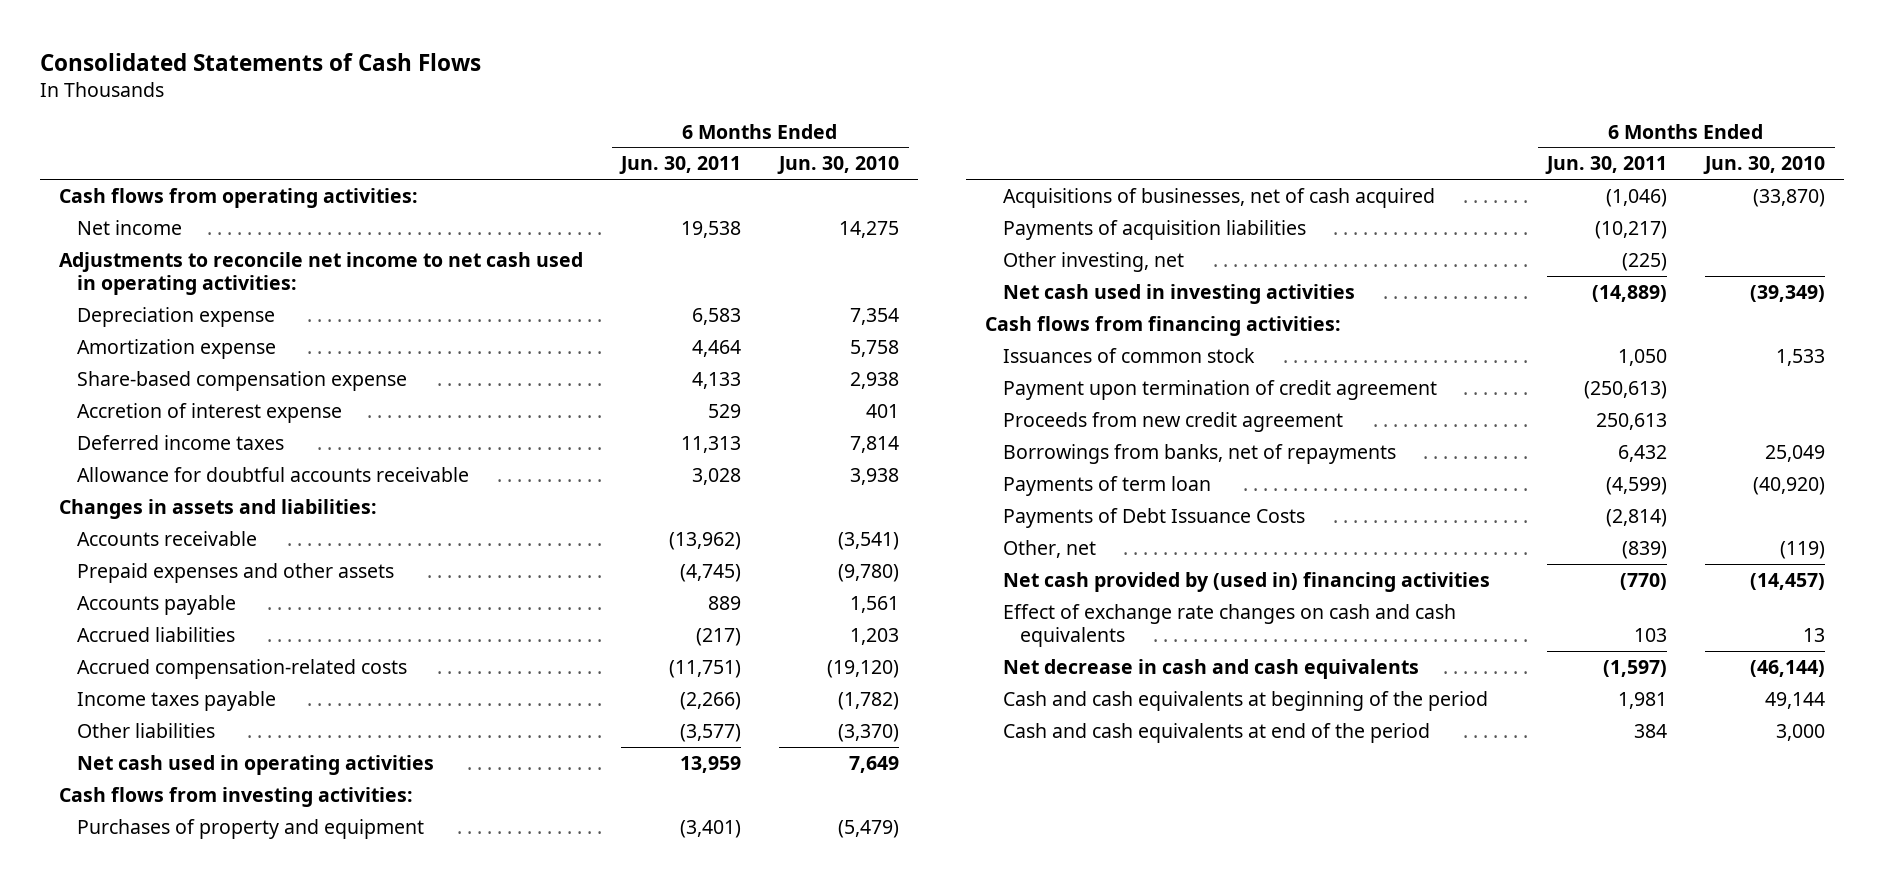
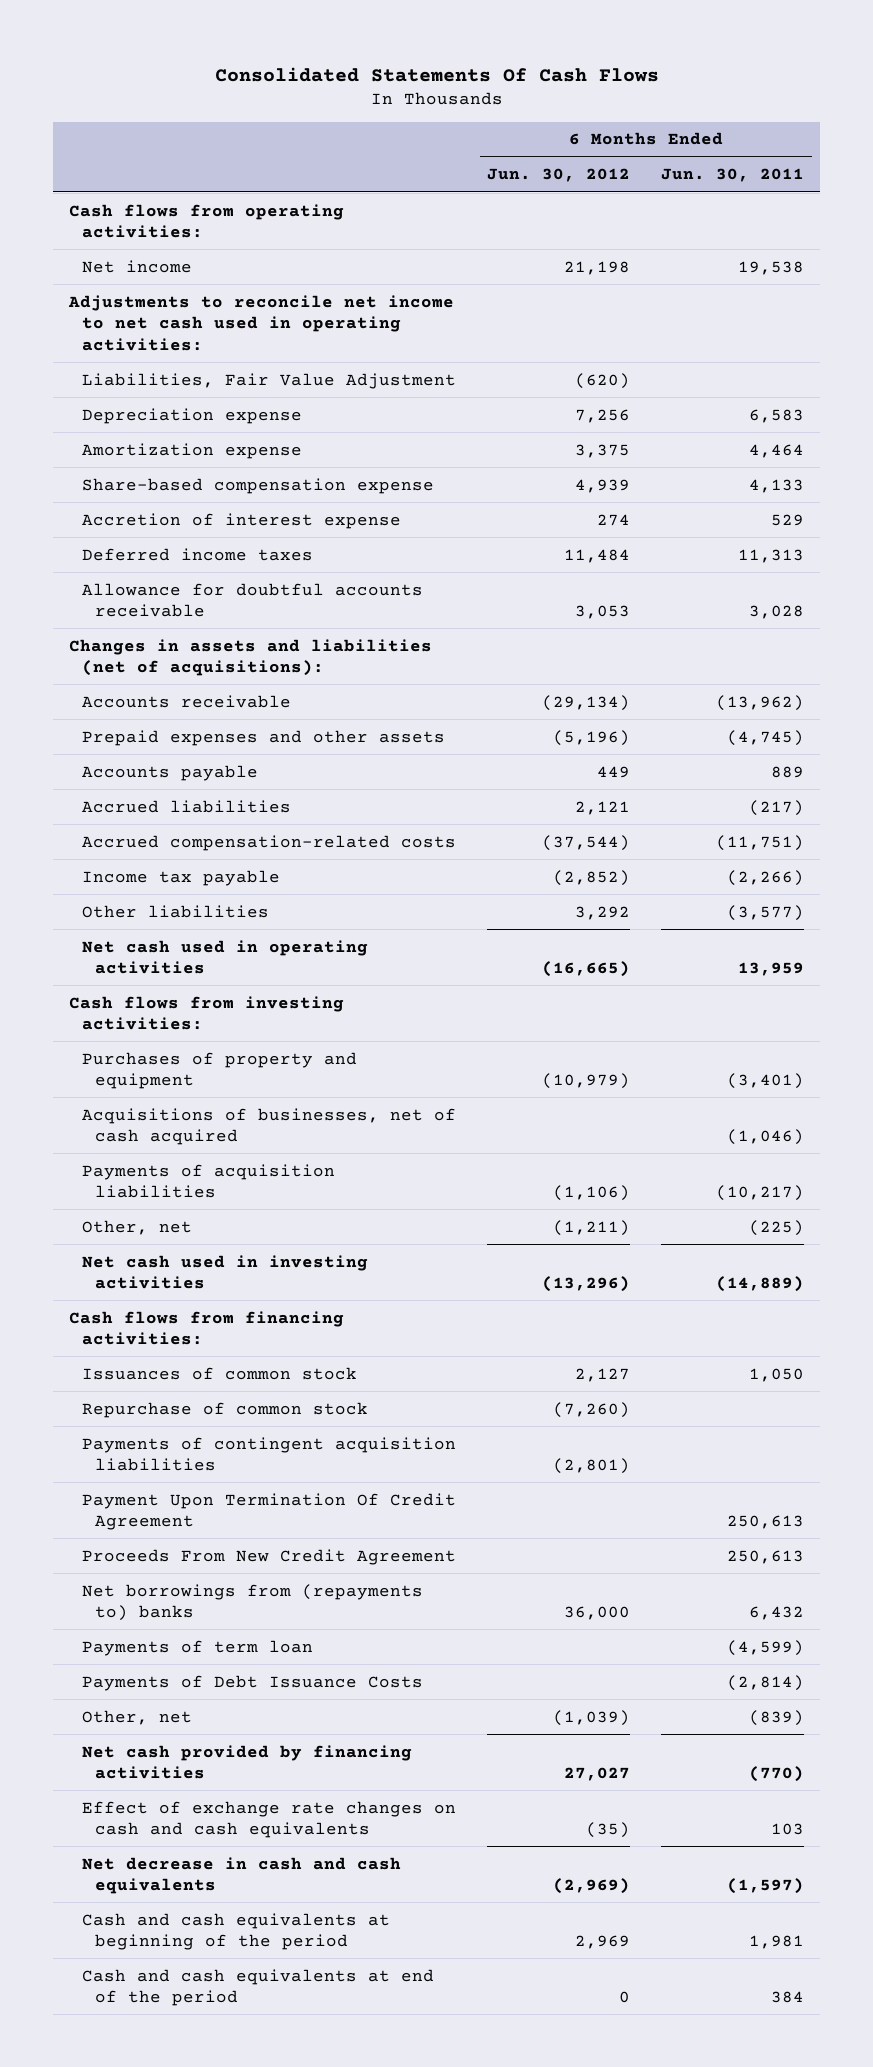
[40,52,482,71] Consolidated Statements of Cash Flows -> [214,66,659,82] Consolidated Statements Of Cash Flows
[777,156,900,175] Jun. 30, 2010 -> none
none -> [487,168,631,183] Jun. 30, 2012
none -> [82,372,457,389] Liabilities, Fair Value Adjustment
[59,498,378,519] Changes in assets and liabilities: -> [68,638,432,677] Changes in assets and liabilities (net of acquisitions):
[76,690,276,711] Income taxes payable -> [82,869,281,886] Income tax payable
[1002,251,1184,272] Other investing, net -> [82,1219,193,1235] Other, net
none -> [82,1401,369,1418] Repurchase of common stock
none -> [82,1436,457,1472] Payments of contingent acquisition liabilities
[1002,379,1437,400] Payment upon termination of credit agreement -> [82,1492,457,1531] Payment Upon Termination Of Credit Agreement
[1584,380,1668,399] (250,613) -> [727,1515,805,1530] 250,613
[1002,411,1343,432] Proceeds from new credit agreement -> [82,1548,457,1565] Proceeds From New Credit Agreement
[1002,443,1396,464] Borrowings from banks, net of repayments -> [82,1583,424,1622] Net borrowings from (repayments to) banks
[1002,571,1490,592] Net cash provided by (used in) financing activities -> [82,1744,413,1780] Net cash provided by financing activities

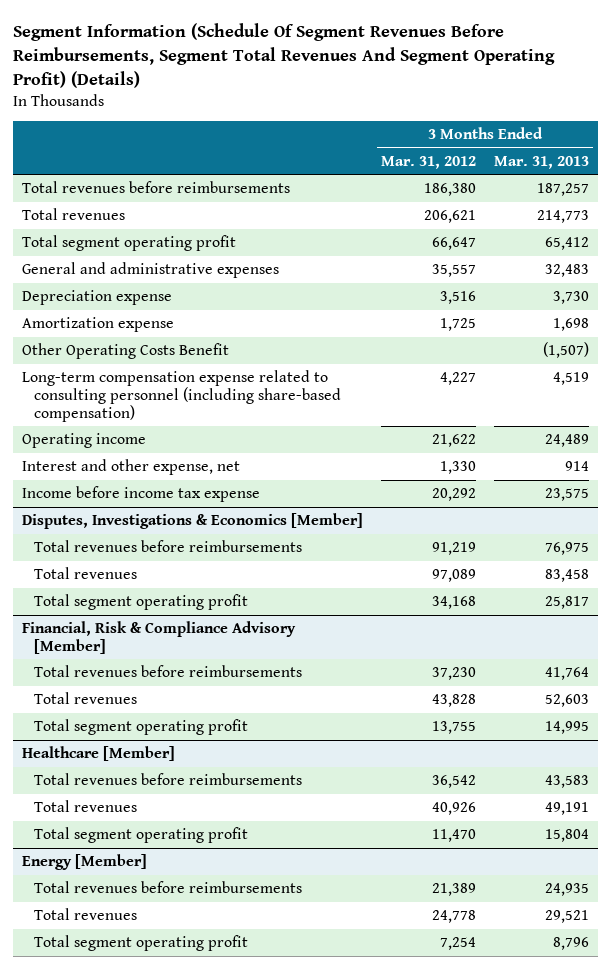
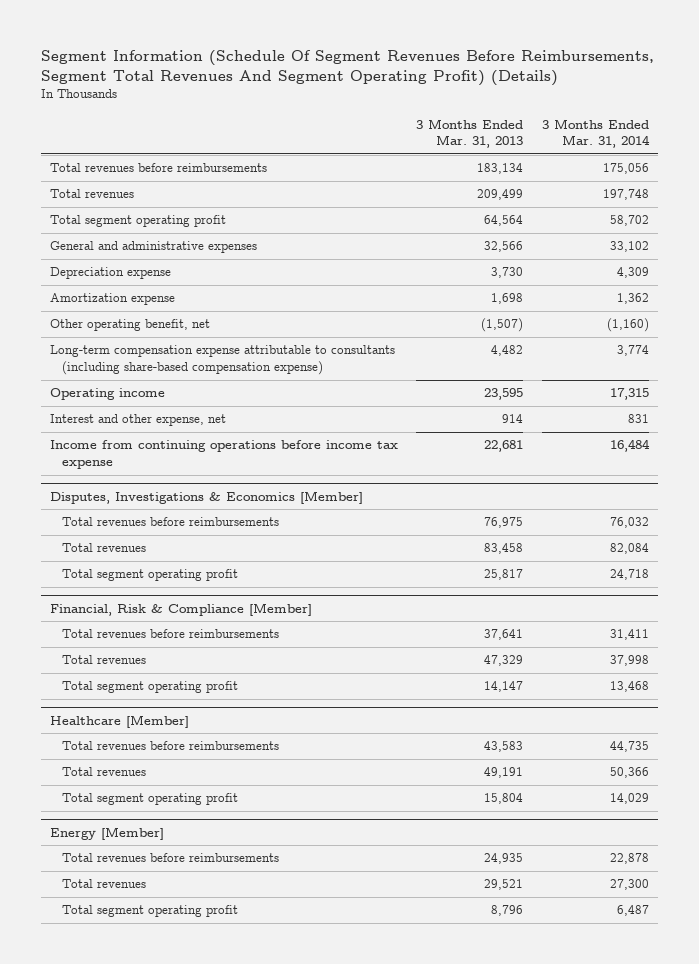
[381,155,477,169] Mar. 31, 2012 -> none
none -> [541,118,650,149] 3 Months Ended Mar. 31, 2014
[536,183,589,197] 187,257 -> [477,163,524,175] 183,134
[536,210,589,224] 214,773 -> [477,189,524,201] 209,499
[544,237,589,251] 65,412 -> [484,215,524,227] 64,564
[544,264,589,278] 32,483 -> [484,241,524,253] 32,566
[22,343,230,360] Other Operating Costs Benefit -> [49,319,210,332] Other operating benefit, net
[22,370,341,422] Long-term compensation expense related to consulting personnel (including share-based compensation) -> [49,345,395,376] Long-term compensation expense attributable to consultants (including share-based compensation expense)
[552,372,589,386] 4,519 -> [491,345,524,357] 4,482
[544,434,589,448] 24,489 -> [484,388,524,401] 23,595
[22,486,261,503] Income before income tax expense -> [49,440,398,470] Income from continuing operations before income tax expense
[544,488,589,502] 23,575 -> [484,440,524,453] 22,681
[22,621,297,654] Financial, Risk & Compliance Advisory [Member] -> [49,602,312,616] Financial, Risk & Compliance [Member]
[544,667,589,681] 41,764 -> [484,629,524,641] 37,641
[544,694,589,708] 52,603 -> [484,655,524,667] 47,329
[544,721,589,735] 14,995 -> [484,681,524,693] 14,147

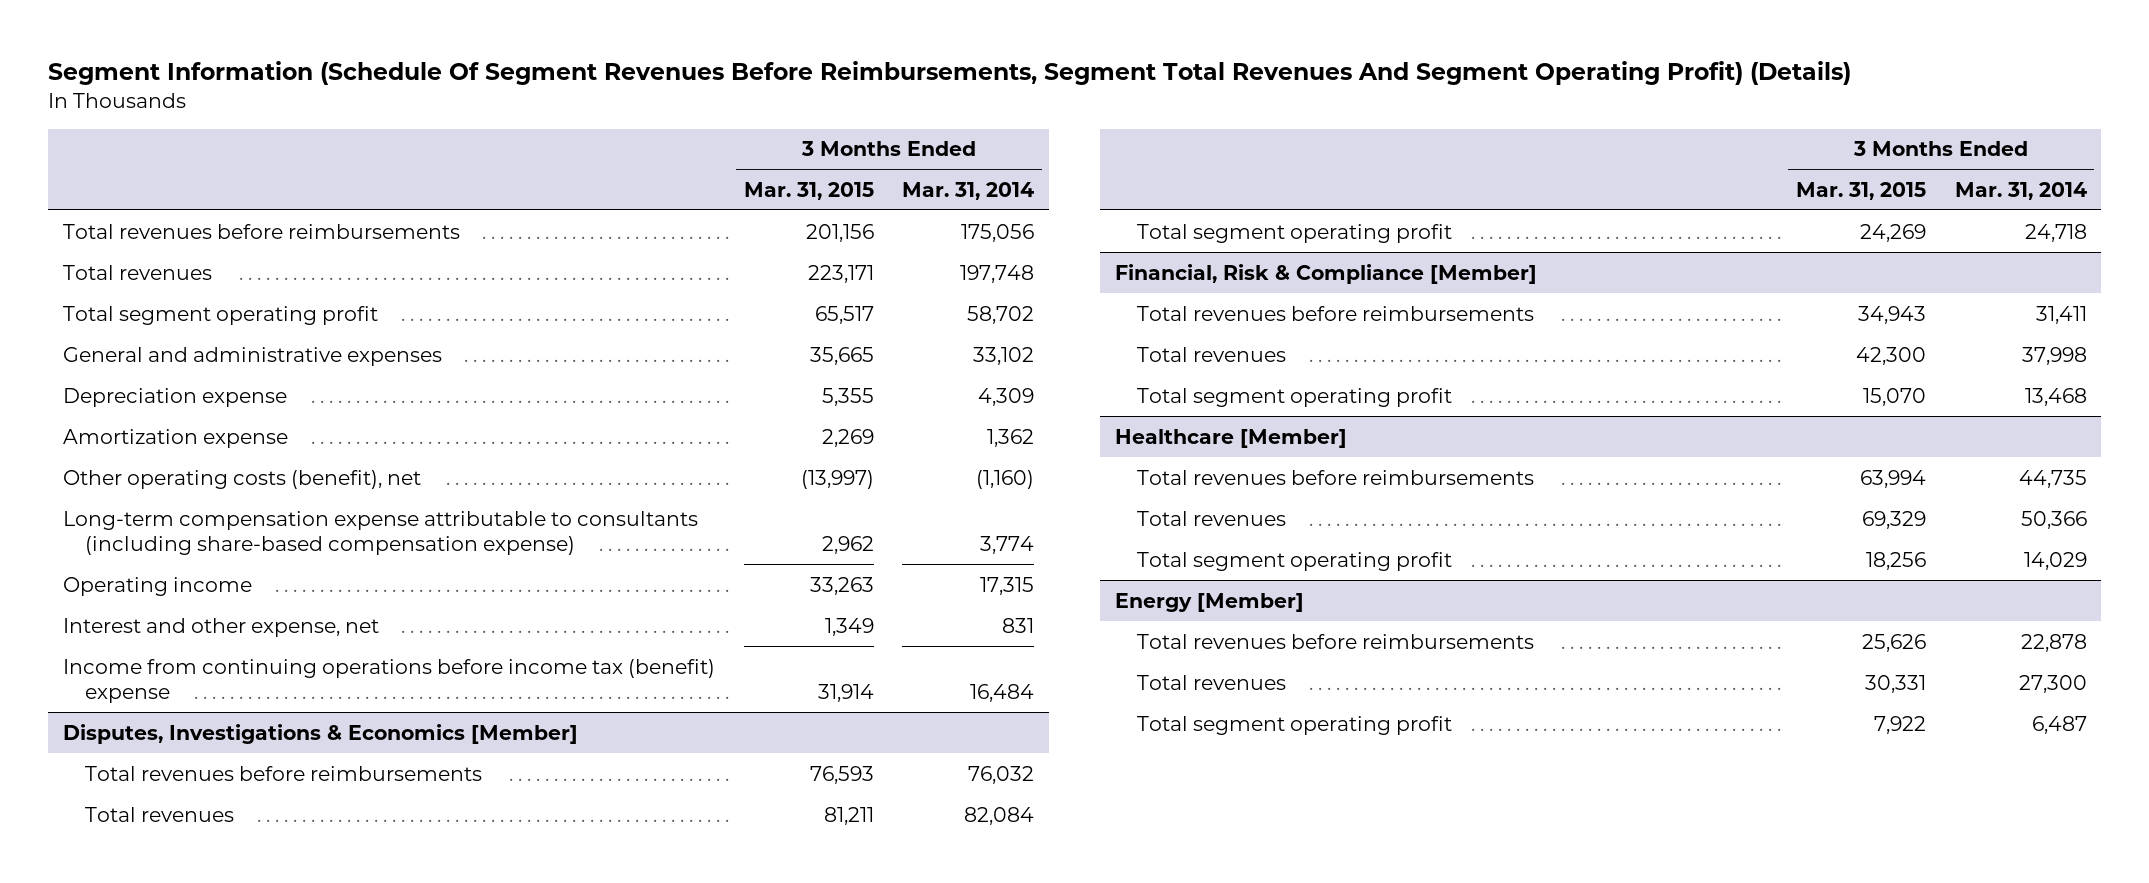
[416,118,524,149] 3 Months Ended Mar. 31, 2013 -> none
none -> [743,181,874,200] Mar. 31, 2015
[49,319,210,332] Other operating benefit, net -> [62,469,421,489] Other operating costs (benefit), net
[49,440,398,470] Income from continuing operations before income tax expense -> [62,658,715,704] Income from continuing operations before income tax (benefit) expense

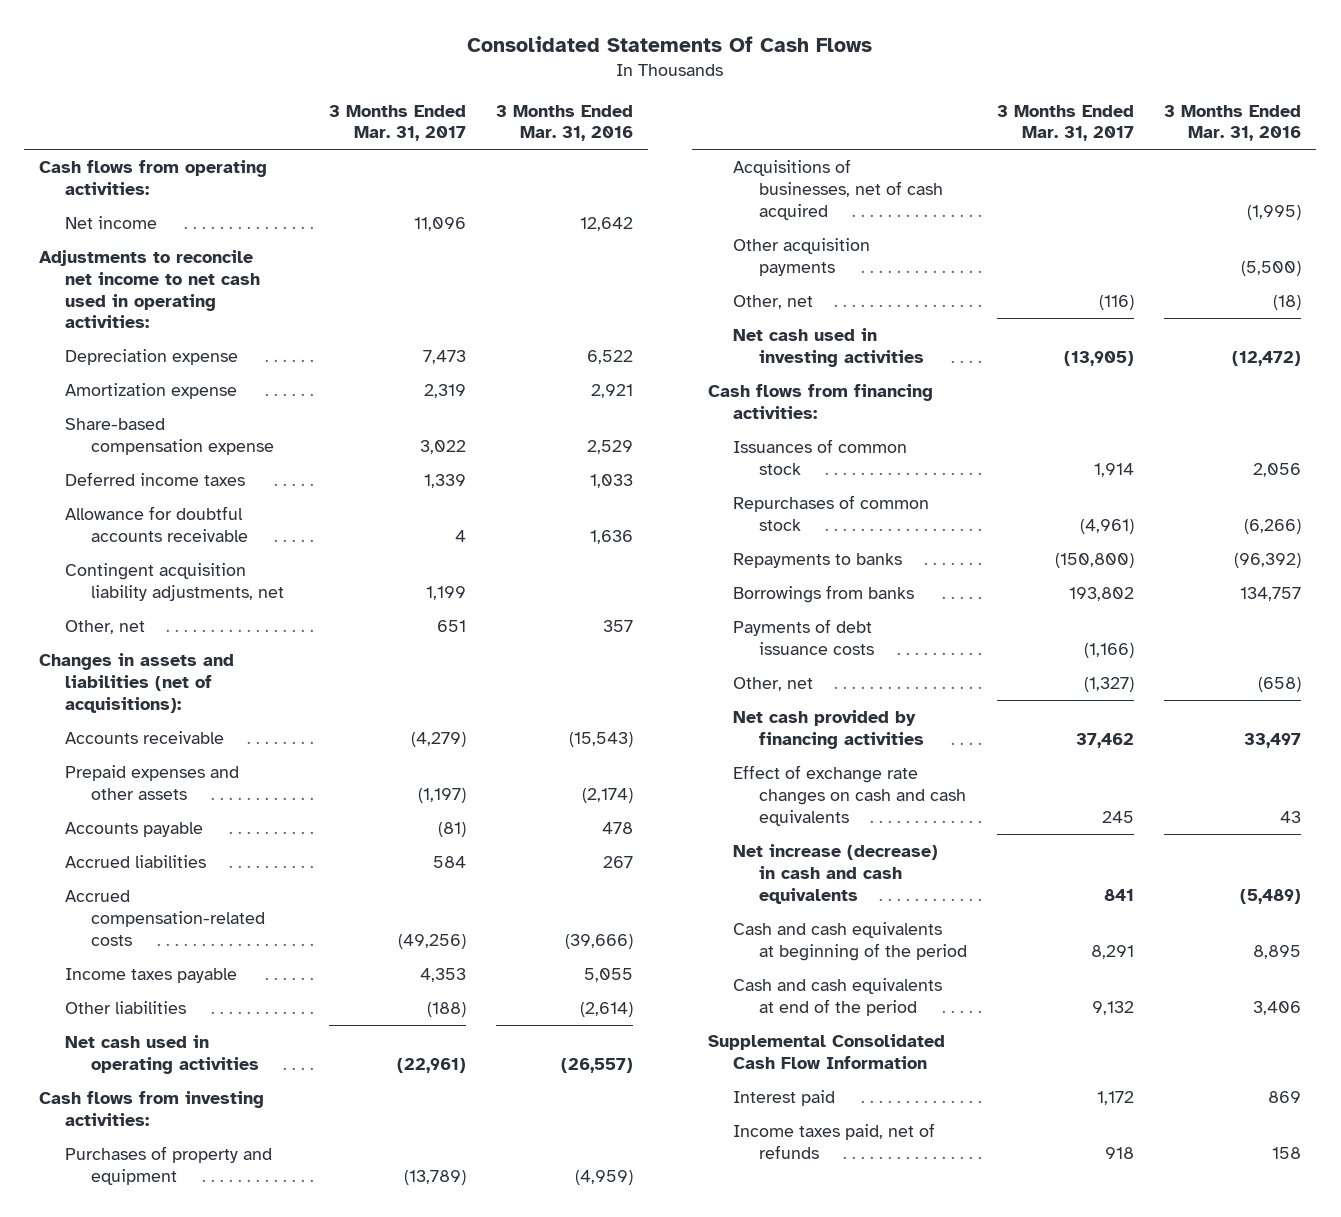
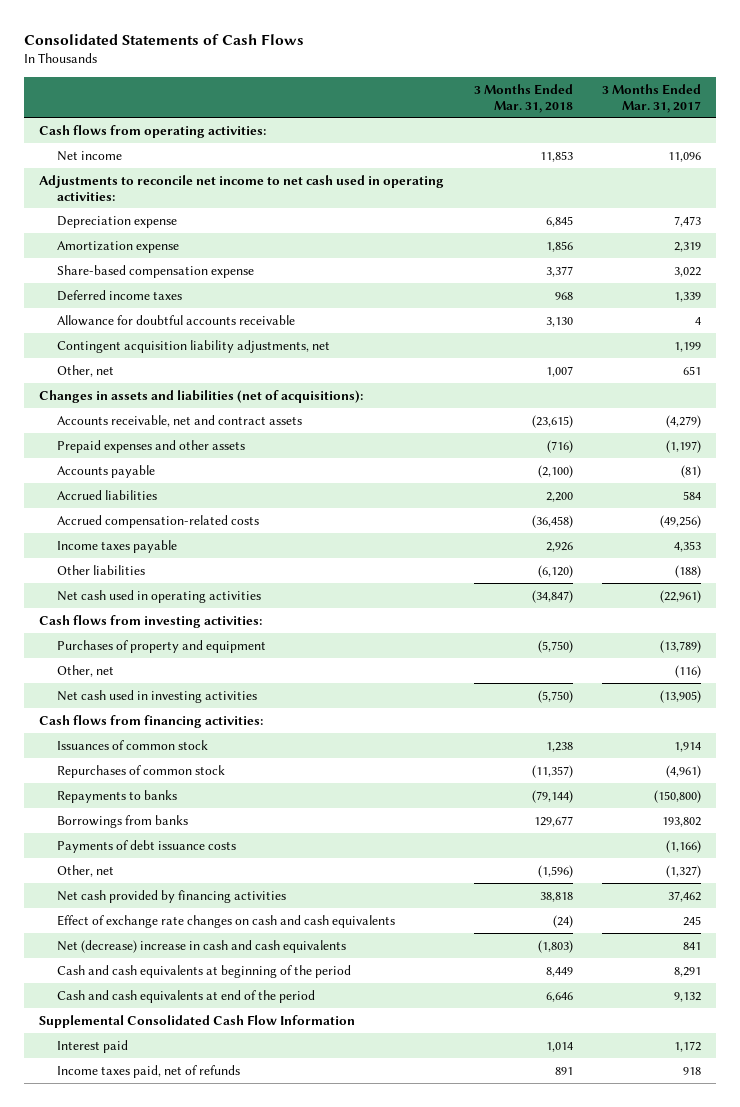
[467,35,873,52] Consolidated Statements Of Cash Flows -> [23,33,304,45] Consolidated Statements of Cash Flows
[496,104,634,142] 3 Months Ended Mar. 31, 2016 -> none
none -> [473,83,573,113] 3 Months Ended Mar. 31, 2018
[65,730,225,744] Accounts receivable -> [57,414,303,427] Accounts receivable, net and contract assets
[733,158,944,220] Acquisitions of businesses, net of cash acquired -> none
[733,237,871,276] Other acquisition payments -> none
[733,843,939,904] Net increase (decrease) in cash and cash equivalents -> [57,939,347,953] Net (decrease) increase in cash and cash equivalents

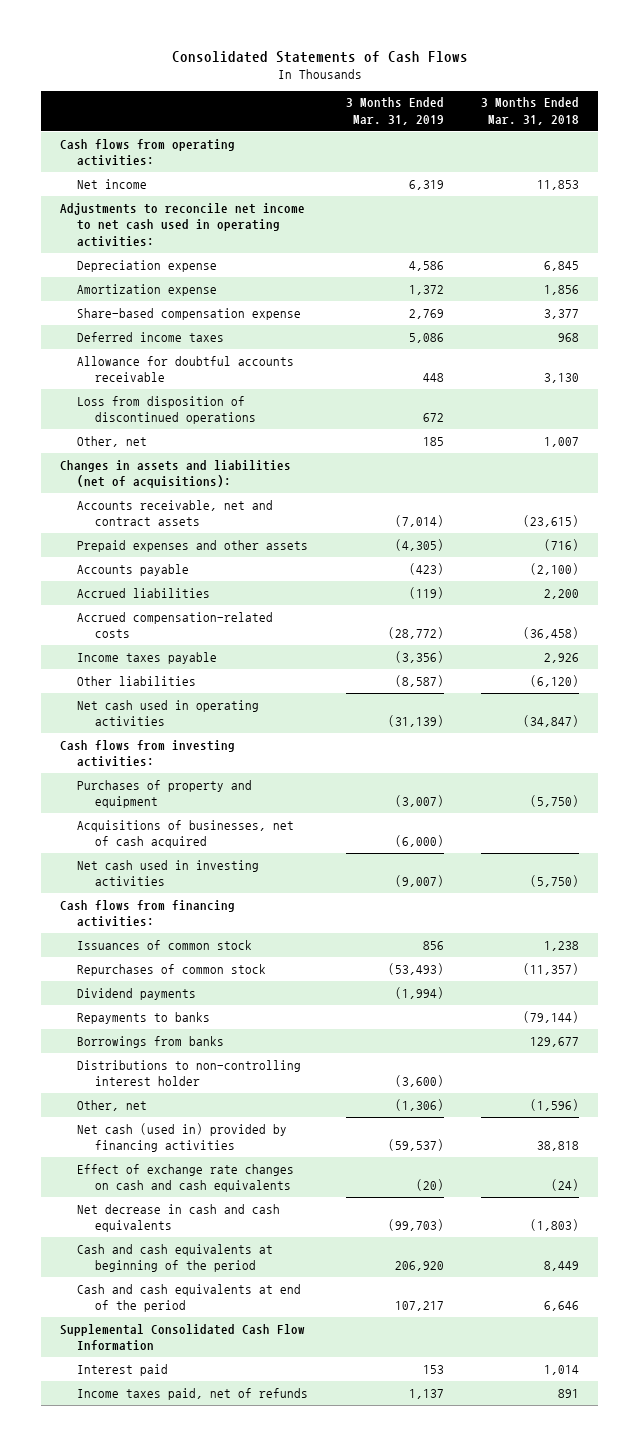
[602,83,702,113] 3 Months Ended Mar. 31, 2017 -> none
none -> [345,97,444,125] 3 Months Ended Mar. 31, 2019
[57,339,331,353] Contingent acquisition liability adjustments, net -> none
none -> [77,395,257,425] Loss from disposition of discontinued operations
[57,664,115,677] Other, net -> none
none -> [77,819,295,849] Acquisitions of businesses, net of cash acquired
none -> [77,987,197,1000] Dividend payments
[57,839,237,853] Payments of debt issuance costs -> none
none -> [77,1059,302,1087] Distributions to non-controlling interest holder
[57,889,287,903] Net cash provided by financing activities -> [77,1122,288,1153] Net cash (used in) provided by financing activities
[57,939,347,953] Net (decrease) increase in cash and cash equivalents -> [77,1203,281,1233] Net decrease in cash and cash equivalents

